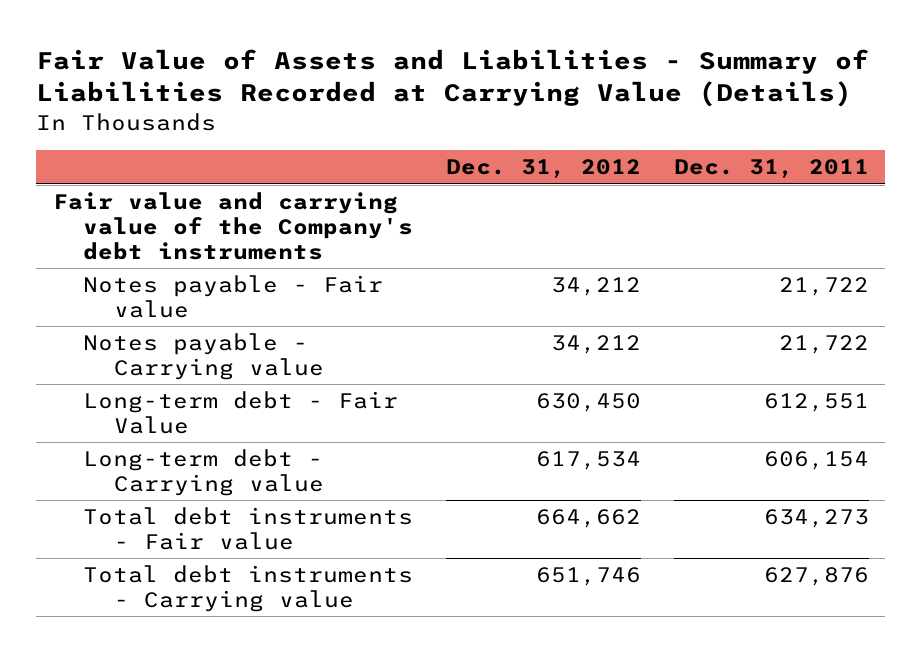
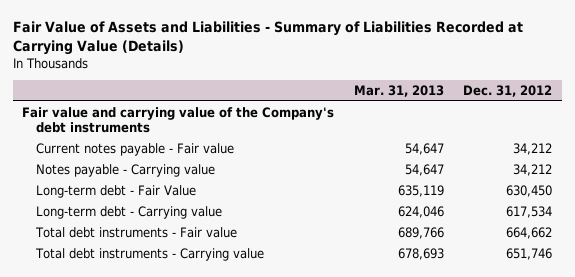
[673,159,869,179] Dec. 31, 2011 -> none
none -> [353,84,444,97] Mar. 31, 2013
[83,274,384,318] Notes payable - Fair value -> [36,143,235,157] Current notes payable - Fair value

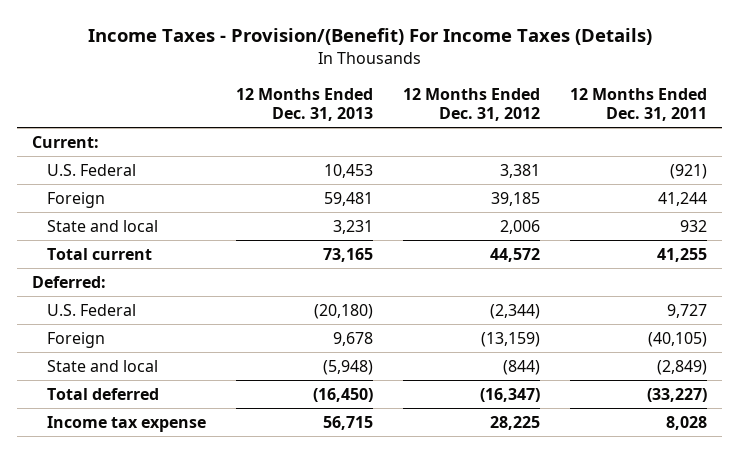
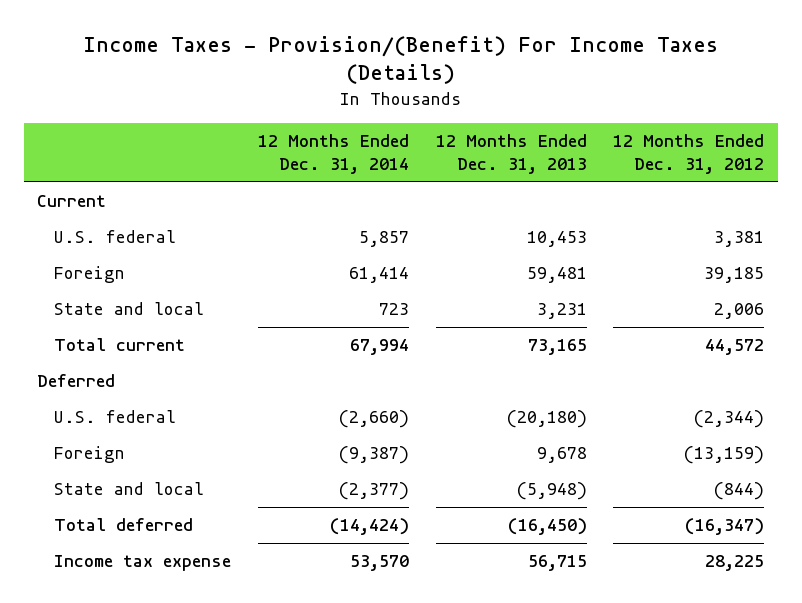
[569,87,707,121] 12 Months Ended Dec. 31, 2011 -> none
none -> [257,133,409,175] 12 Months Ended Dec. 31, 2014
[32,135,100,148] Current: -> [37,195,107,208] Current
[46,163,136,176] U.S. Federal -> [54,230,177,244] U.S. federal
[32,275,107,288] Deferred: -> [37,374,116,388] Deferred
[46,303,136,316] U.S. Federal -> [54,410,177,424] U.S. federal

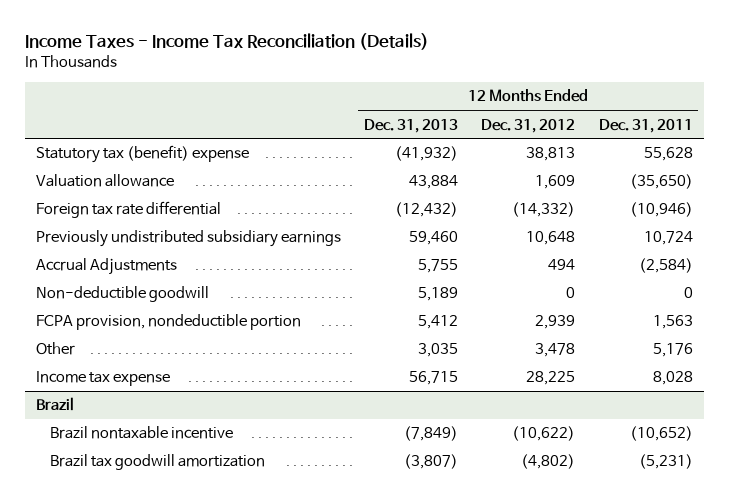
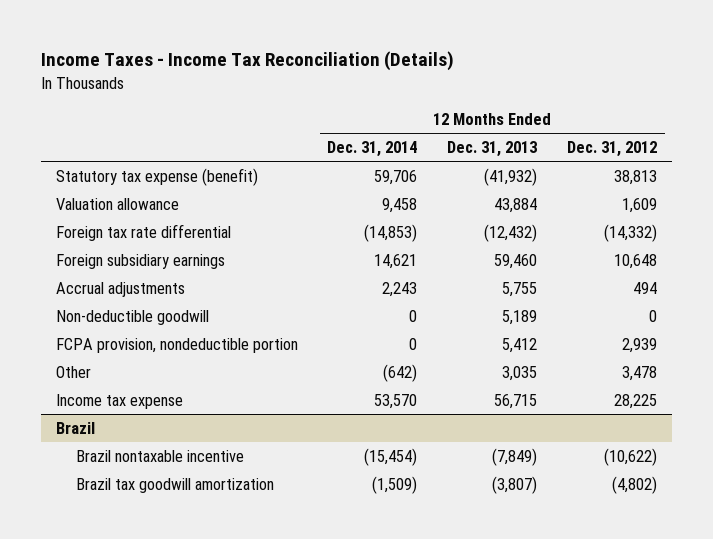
[598,118,693,133] Dec. 31, 2011 -> none
none -> [327,141,418,158] Dec. 31, 2014
[36,145,250,164] Statutory tax (benefit) expense -> [55,167,258,186] Statutory tax expense (benefit)
[36,230,342,248] Previously undistributed subsidiary earnings -> [55,253,225,269] Foreign subsidiary earnings
[36,258,178,276] Accrual Adjustments -> [55,281,185,297] Accrual adjustments

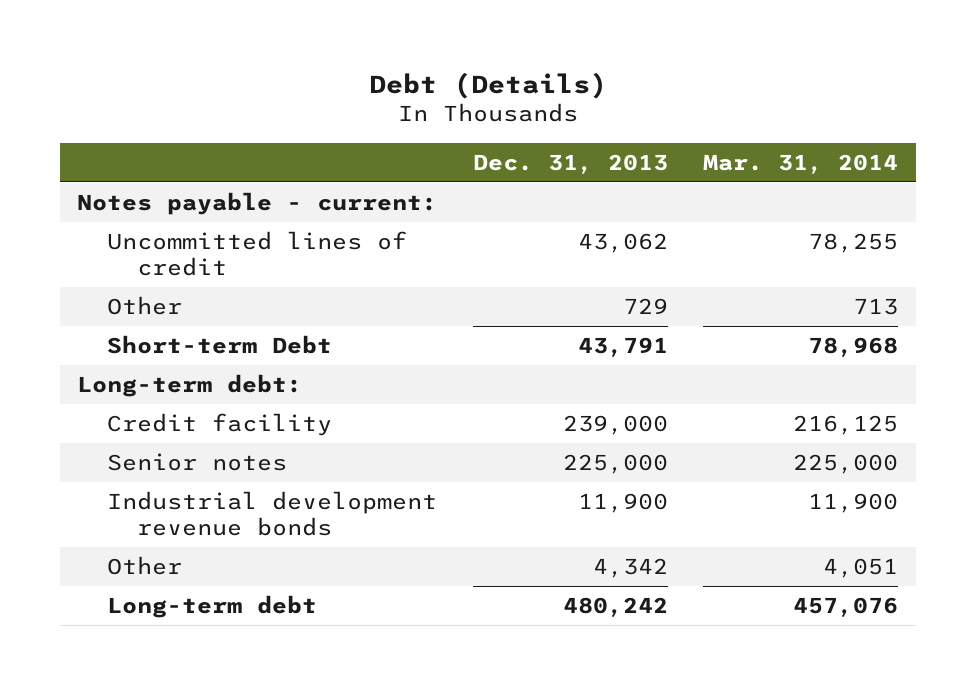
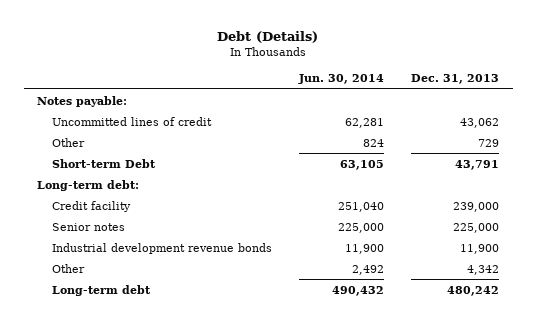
[702,153,898,174] Mar. 31, 2014 -> none
none -> [298,74,385,85] Jun. 30, 2014
[77,192,438,216] Notes payable - current: -> [37,95,128,107] Notes payable:

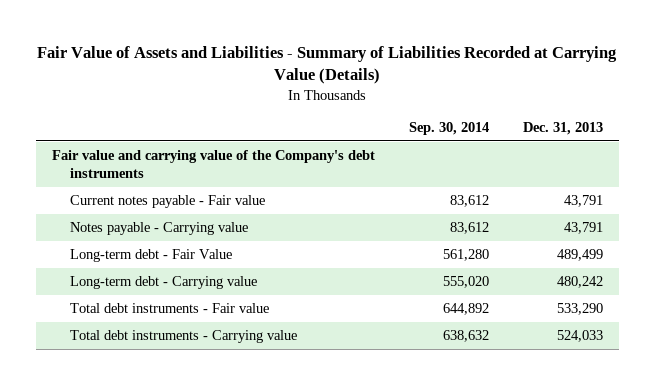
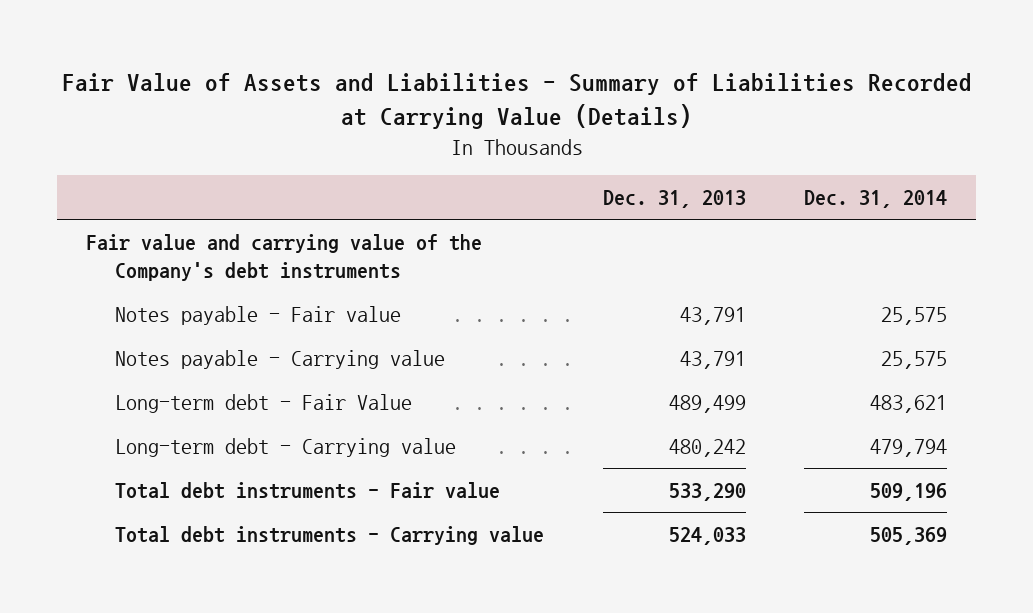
[408,122,489,136] Sep. 30, 2014 -> none
none -> [804,190,948,209] Dec. 31, 2014
[70,195,266,209] Current notes payable - Fair value -> [115,305,402,325] Notes payable - Fair value

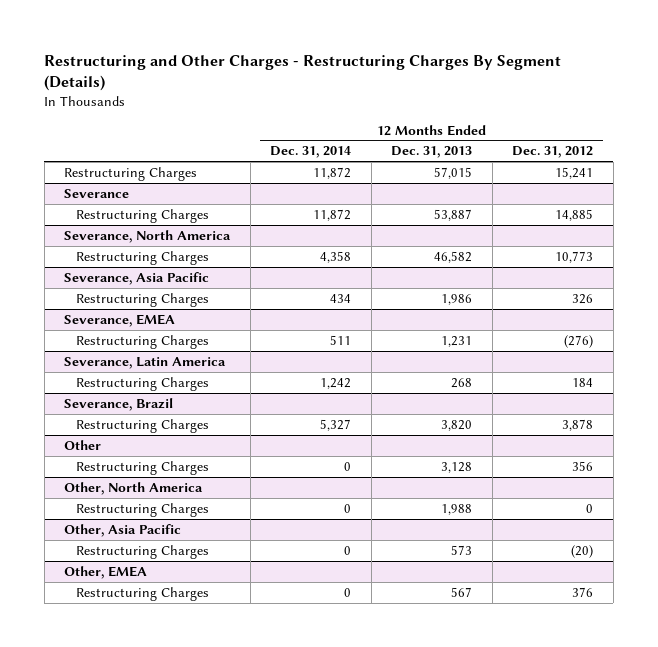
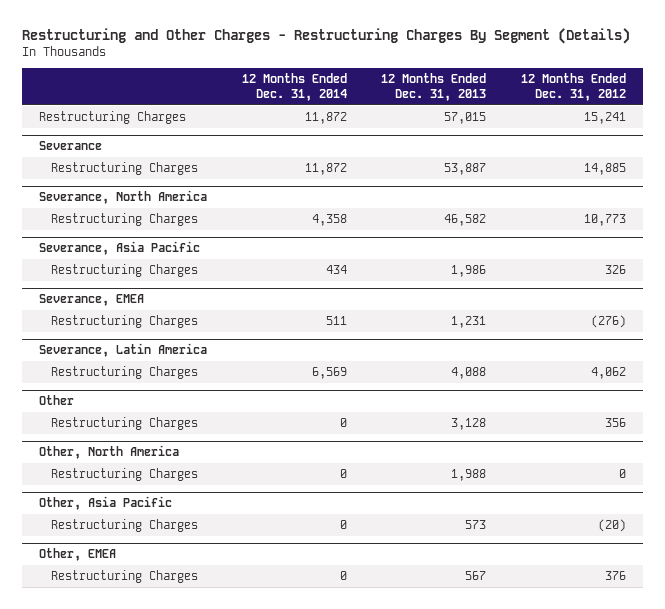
[64,397,174,411] Severance, Brazil -> none
[75,418,209,433] Restructuring Charges -> none
[320,377,352,389] 1,242 -> [311,367,347,380] 6,569
[451,377,473,388] 268 -> [451,367,487,380] 4,088
[572,377,594,387] 184 -> [590,367,626,380] 4,062

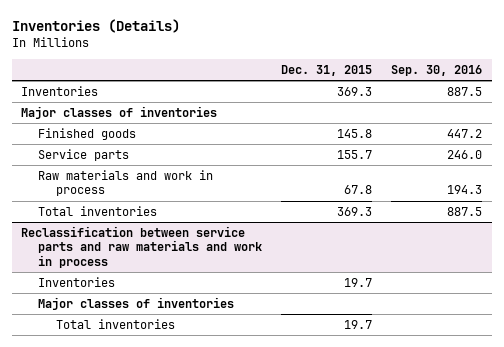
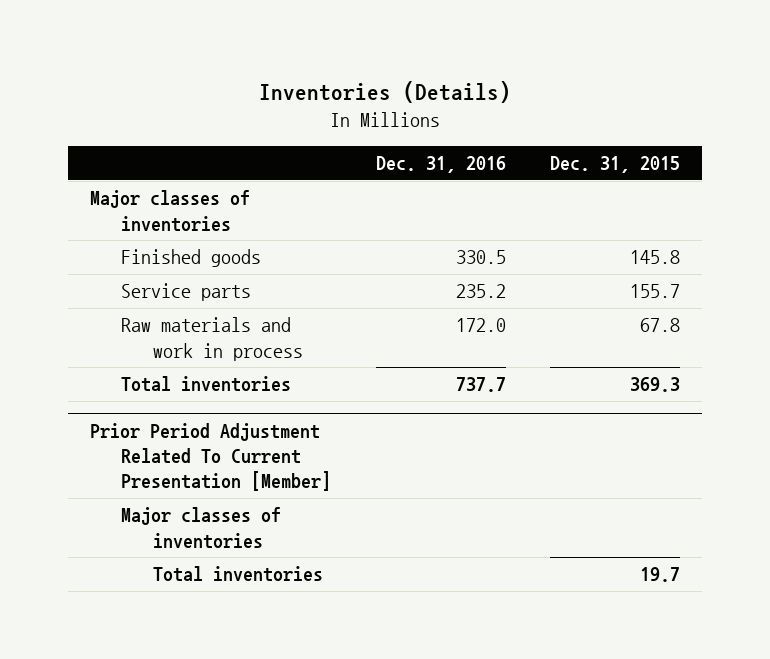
[391,64,483,76] Sep. 30, 2016 -> none
none -> [375,156,506,174] Dec. 31, 2016
[21,85,99,96] Inventories -> none
[38,276,116,287] Inventories -> none
[21,225,263,269] Reclassification between service parts and raw materials and work in process -> [90,423,332,492] Prior Period Adjustment Related To Current Presentation [Member]

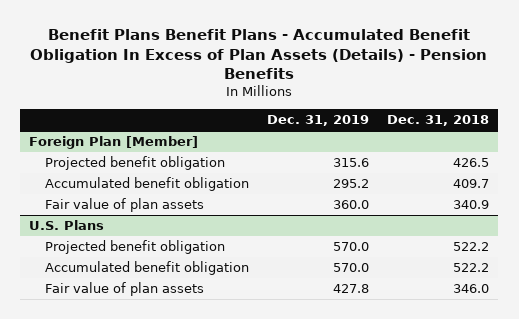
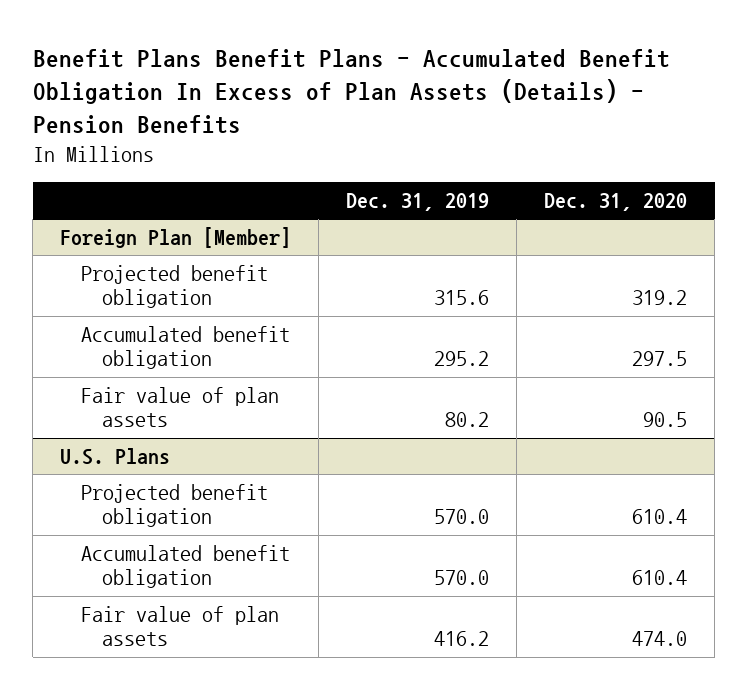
[387,115,490,127] Dec. 31, 2018 -> none
none -> [544,193,688,212] Dec. 31, 2020
[332,200,369,210] 360.0 -> [445,412,490,428] 80.2
[332,284,369,294] 427.8 -> [434,631,490,647] 416.2

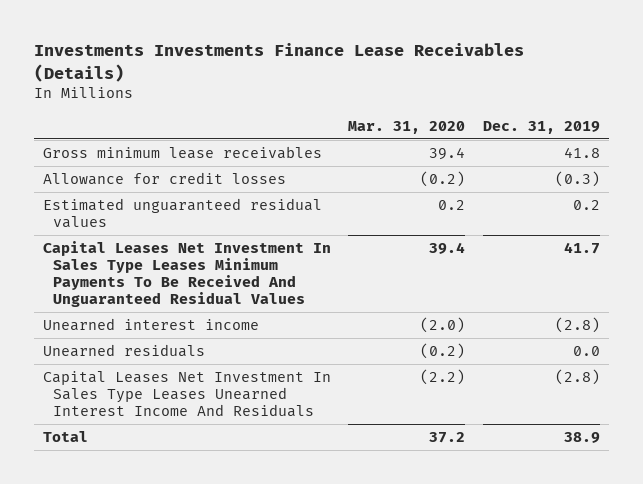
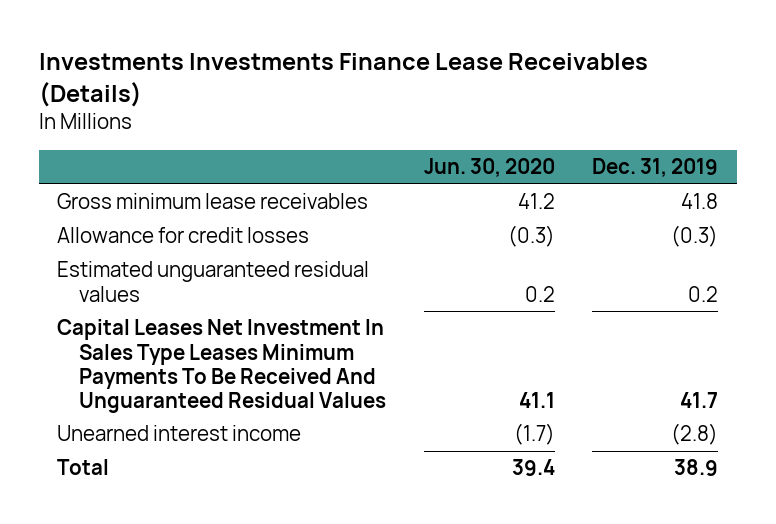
[348,120,466,134] Mar. 31, 2020 -> none
none -> [423,158,555,178] Jun. 30, 2020
[42,344,205,358] Unearned residuals -> none
[42,371,331,418] Capital Leases Net Investment In Sales Type Leases Unearned Interest Income And Residuals -> none

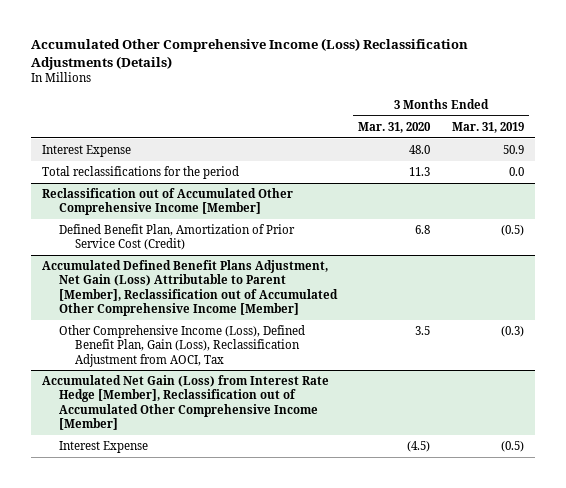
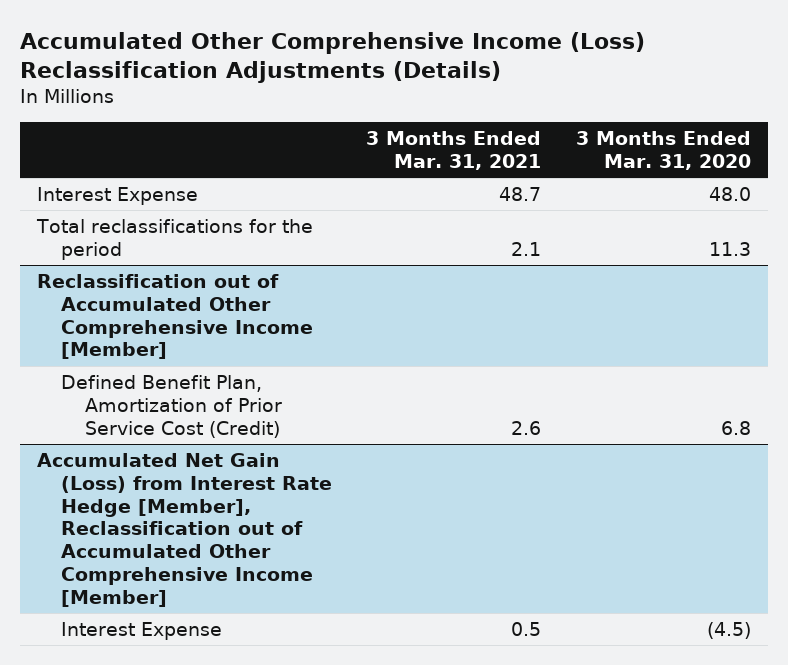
[451,121,524,133] Mar. 31, 2019 -> none
none -> [366,130,542,170] 3 Months Ended Mar. 31, 2021
[42,260,338,316] Accumulated Defined Benefit Plans Adjustment, Net Gain (Loss) Attributable to Parent [Member], Reclassification out of Accumulated Other Comprehensive Income [Member] -> none
[58,325,305,367] Other Comprehensive Income (Loss), Defined Benefit Plan, Gain (Loss), Reclassification Adjustment from AOCI, Tax -> none

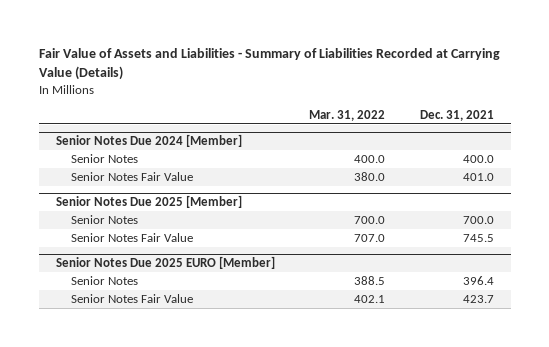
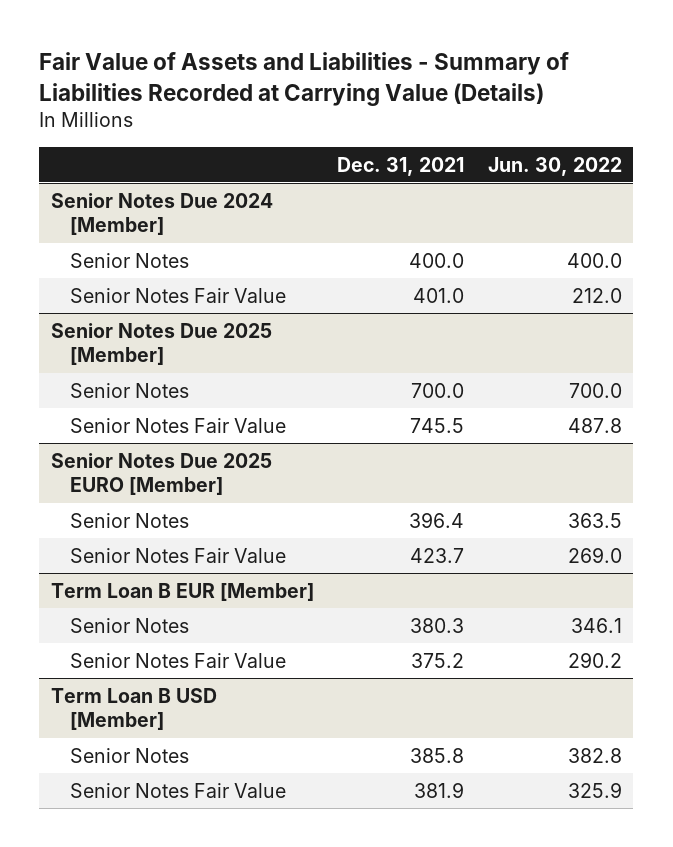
[309,109,386,121] Mar. 31, 2022 -> none
none -> [487,156,622,176] Jun. 30, 2022
none -> [51,582,315,601] Term Loan B EUR [Member]
none -> [69,617,189,633] Senior Notes
none -> [69,652,286,668] Senior Notes Fair Value
none -> [51,687,218,731] Term Loan B USD [Member]
none -> [69,747,189,763] Senior Notes
none -> [69,782,286,798] Senior Notes Fair Value

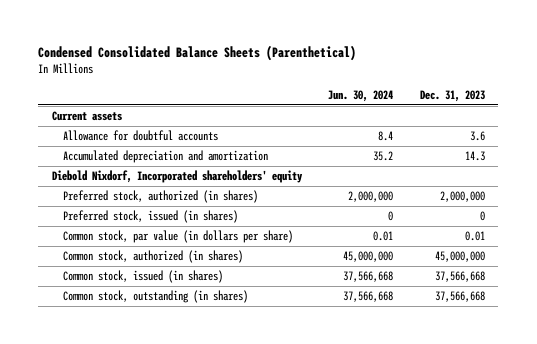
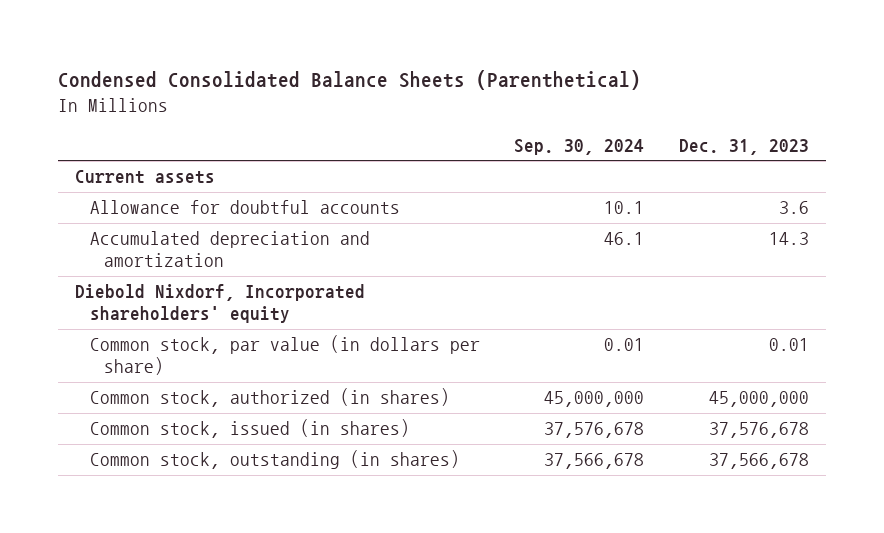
[328,89,394,102] Jun. 30, 2024 -> none
none -> [514,138,645,155] Sep. 30, 2024
[63,190,259,204] Preferred stock, authorized (in shares) -> none
[63,210,239,224] Preferred stock, issued (in shares) -> none
[435,271,486,283] 37,566,668 -> [708,422,809,439] 37,576,678
[435,291,486,303] 37,566,668 -> [708,453,809,470] 37,566,678

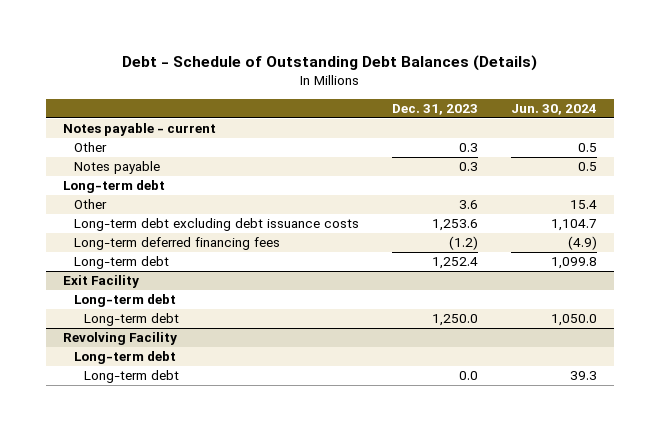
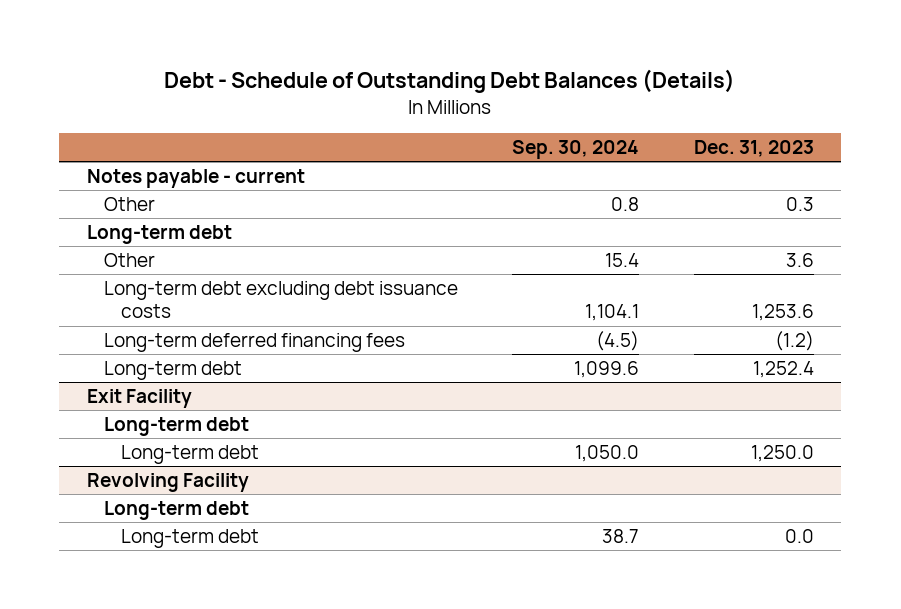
[510,104,597,116] Jun. 30, 2024 -> none
none -> [512,139,640,159] Sep. 30, 2024
[73,161,160,175] Notes payable -> none

